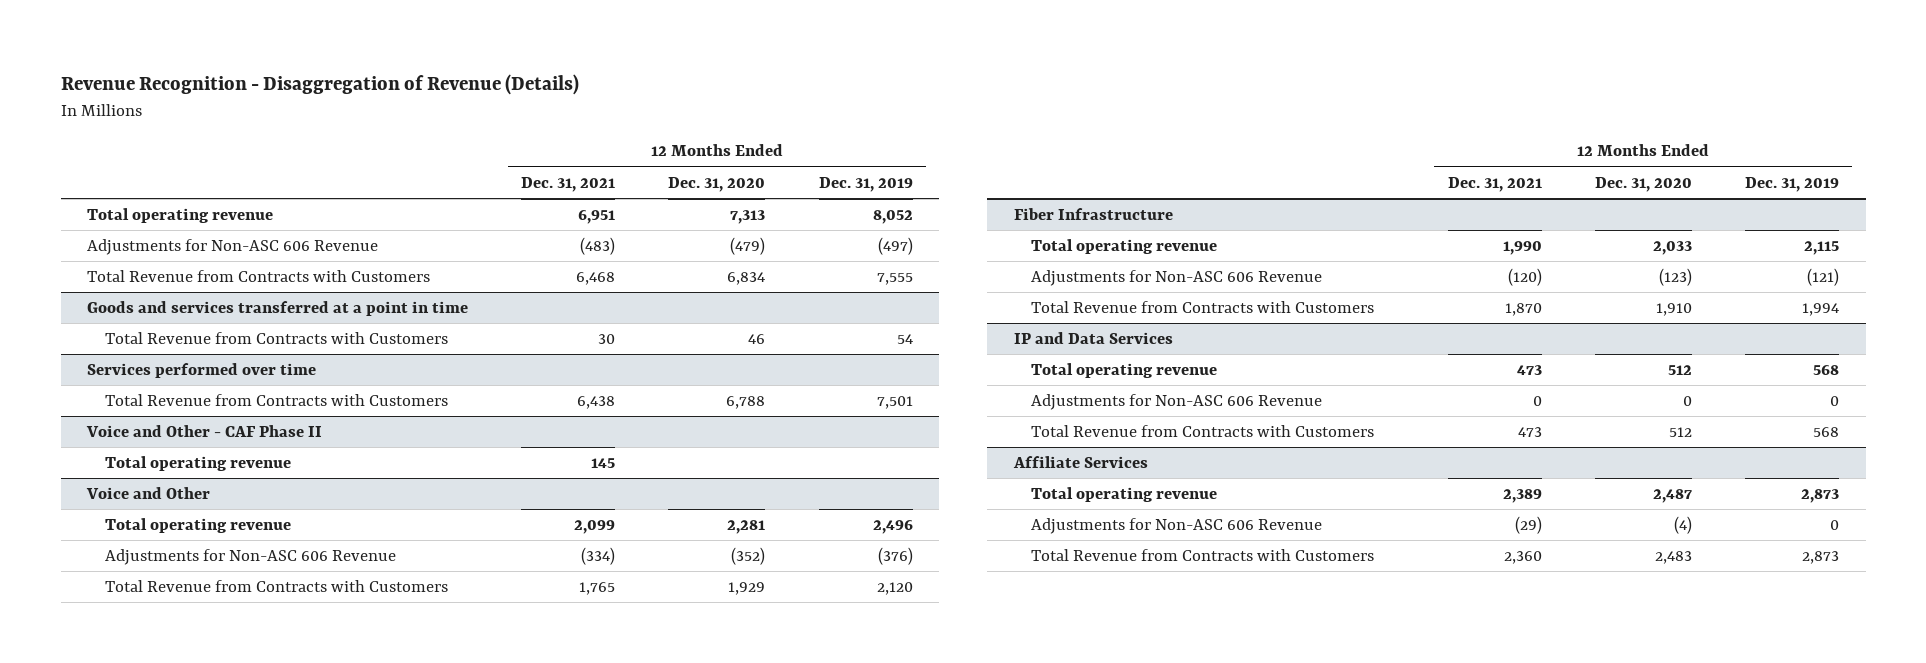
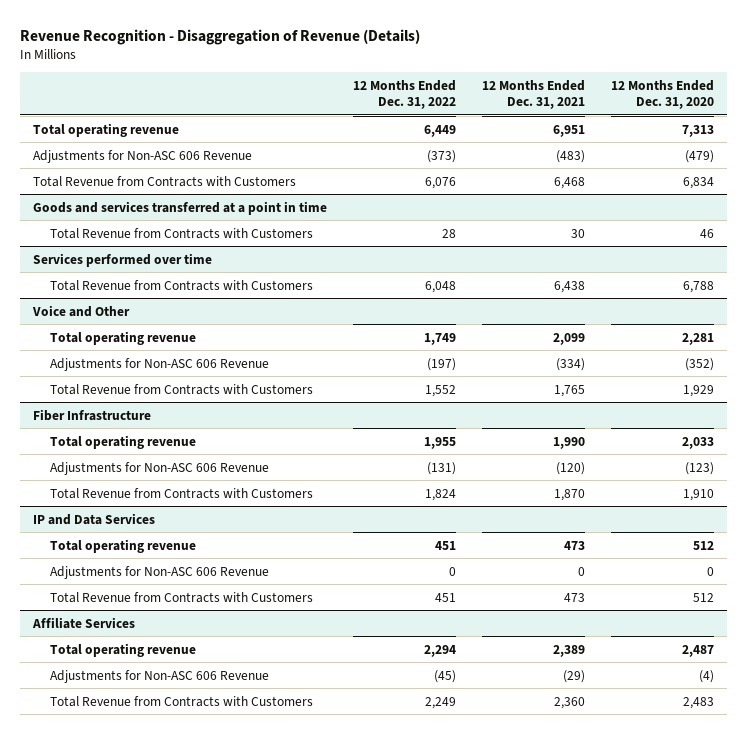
[818,176,913,192] Dec. 31, 2019 -> none
none -> [353,79,457,109] 12 Months Ended Dec. 31, 2022
[86,425,323,438] Voice and Other - CAF Phase II -> none
[104,456,291,472] Total operating revenue -> none

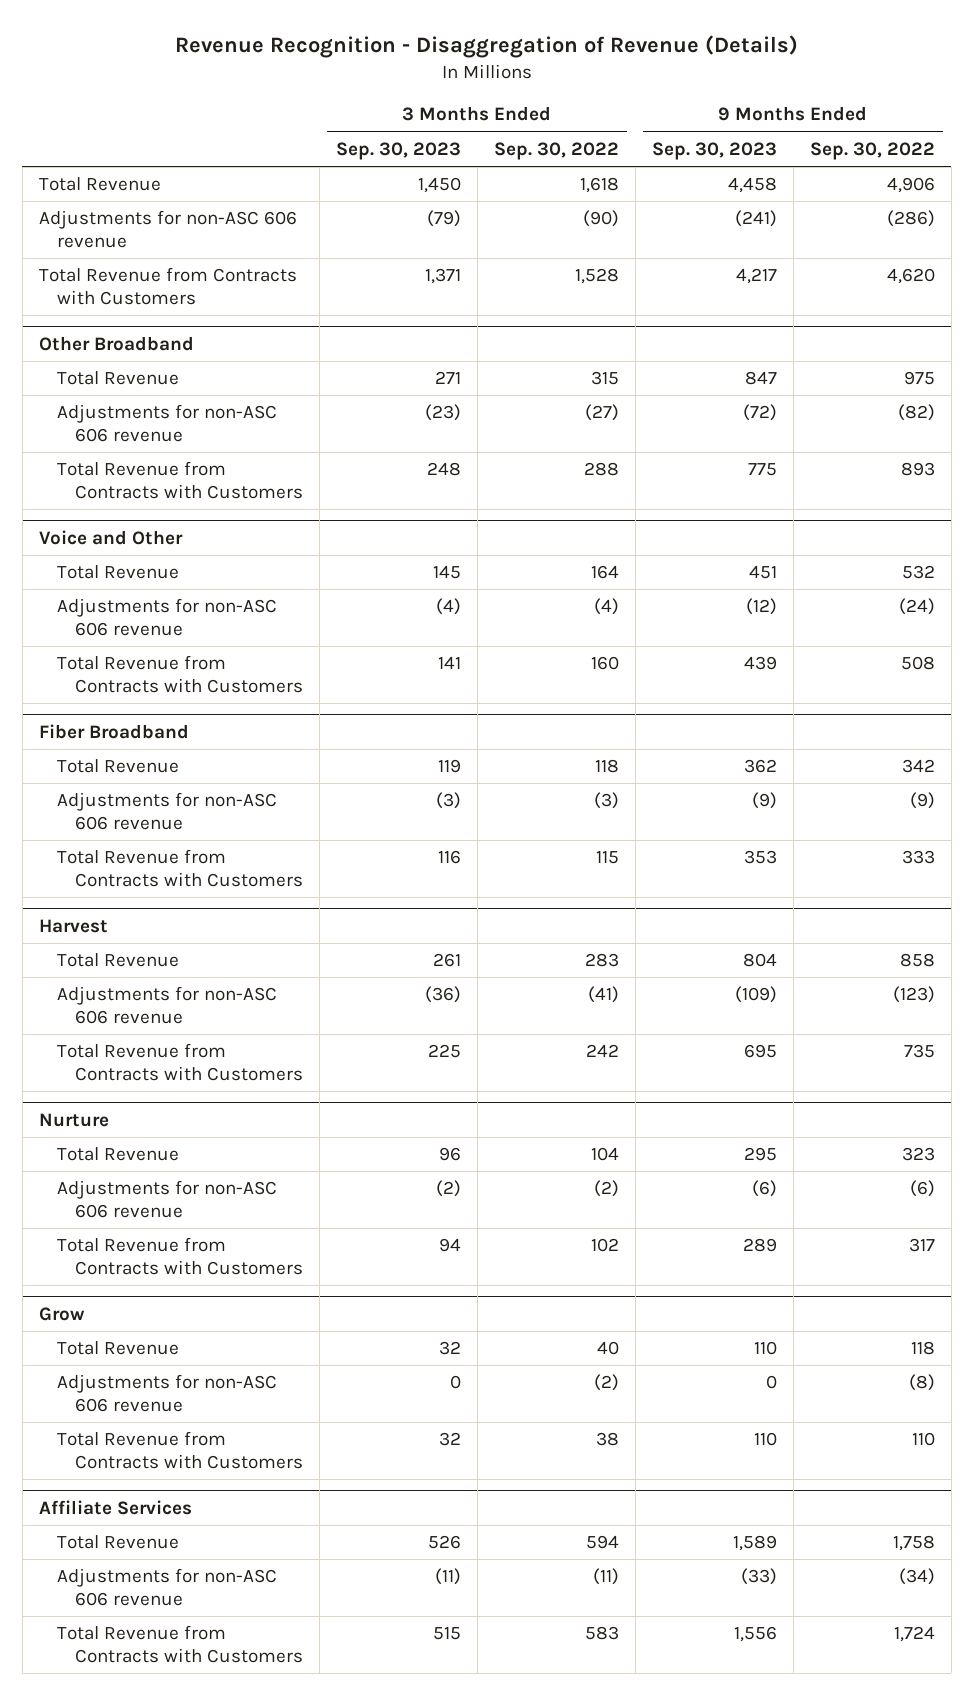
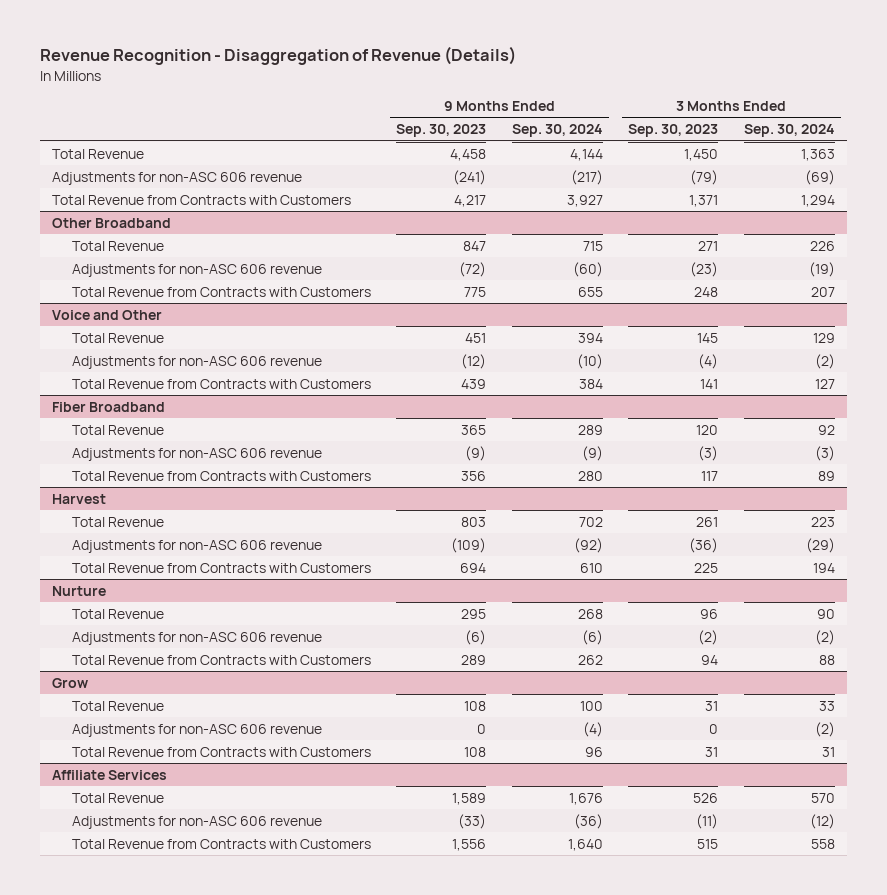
[493,141,619,160] Sep. 30, 2022 -> none
[809,141,935,160] Sep. 30, 2022 -> none
none -> [511,124,603,138] Sep. 30, 2024
none -> [743,124,835,138] Sep. 30, 2024
[437,759,461,774] 119 -> [696,424,719,435] 120
[743,759,777,774] 362 -> [461,424,487,435] 365
[437,850,461,865] 116 -> [701,470,719,481] 117
[743,850,777,865] 353 -> [461,470,487,481] 356
[742,953,777,968] 804 -> [461,516,487,527] 803
[743,1044,777,1059] 695 -> [460,562,487,573] 694
[438,1341,461,1356] 32 -> [705,700,719,711] 31
[753,1341,777,1356] 110 -> [464,700,487,711] 108
[438,1432,461,1447] 32 -> [705,746,719,757] 31
[753,1432,777,1447] 110 -> [464,746,487,757] 108

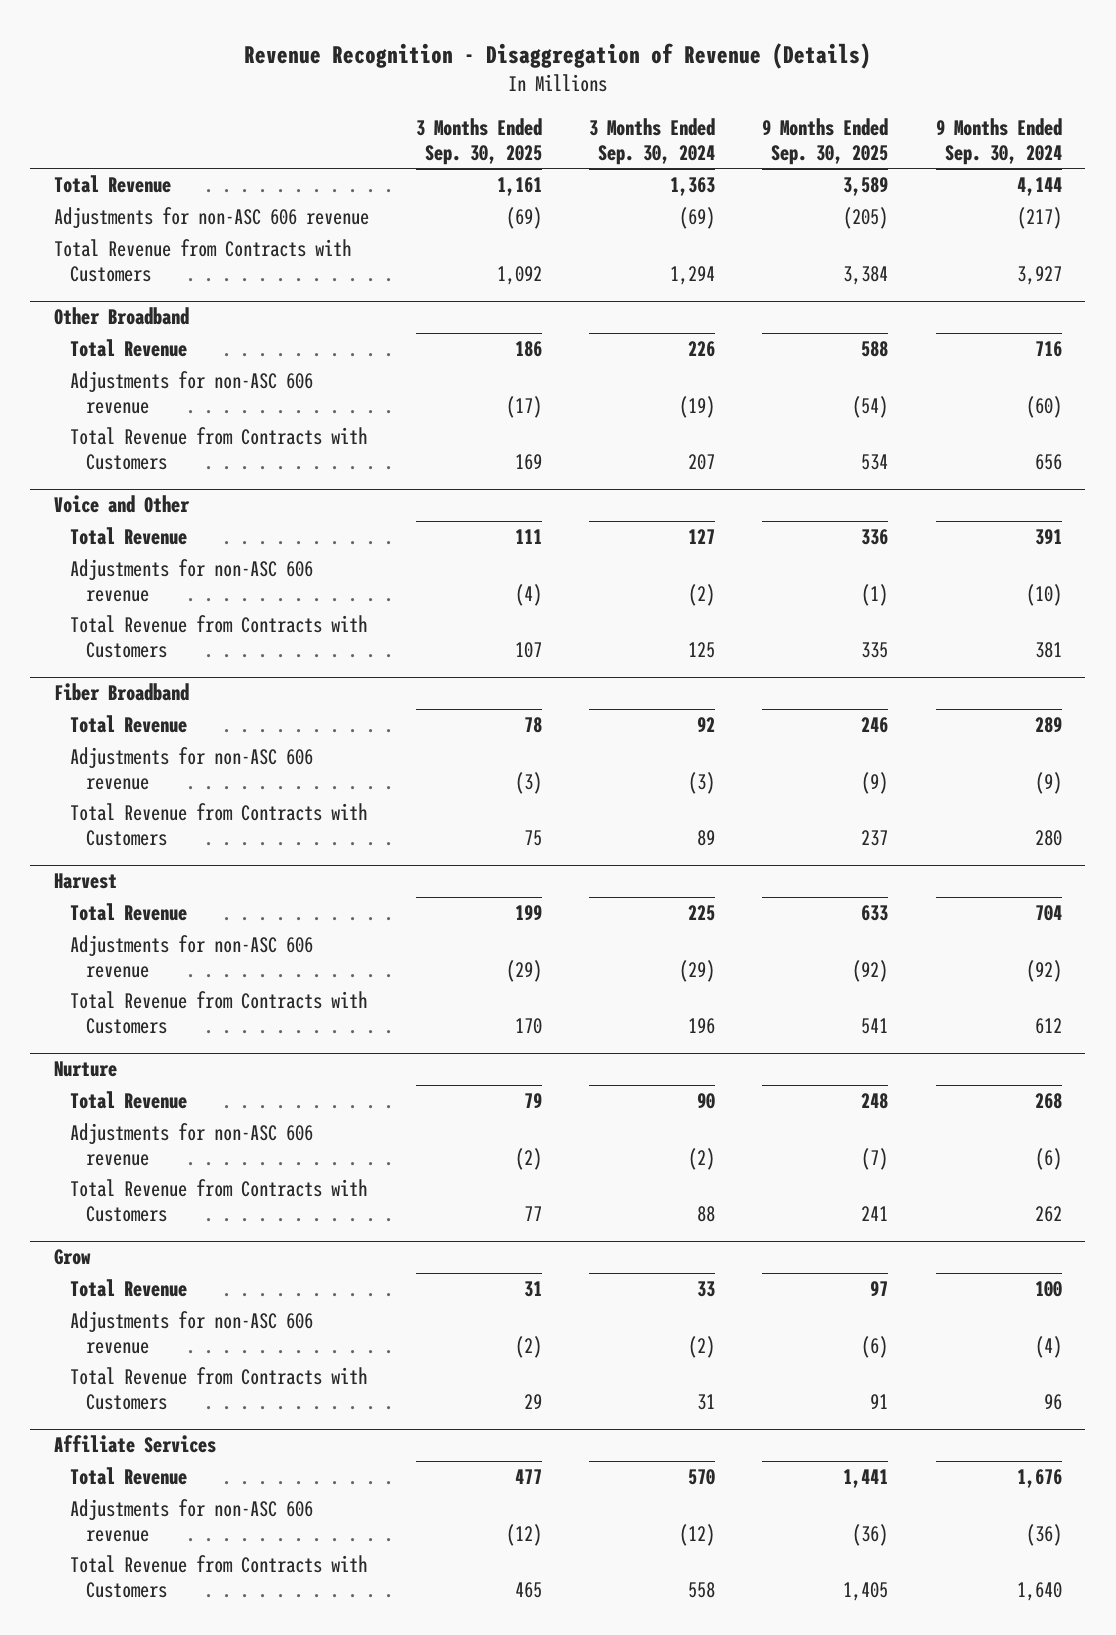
[396,124,487,138] Sep. 30, 2023 -> none
[628,124,719,138] Sep. 30, 2023 -> none
none -> [416,118,543,165] 3 Months Ended Sep. 30, 2025
none -> [762,118,889,165] 9 Months Ended Sep. 30, 2025
[582,240,603,251] 715 -> [1034,341,1062,358] 716
[577,286,603,297] 655 -> [1034,453,1062,470] 656
[577,332,603,343] 394 -> [1034,529,1062,546] 391
[812,332,835,343] 129 -> [688,529,716,545] 127
[578,378,603,389] 384 -> [1034,641,1062,658] 381
[814,378,835,389] 127 -> [688,641,716,658] 125
[578,516,603,527] 702 -> [1034,905,1062,922] 704
[810,516,835,527] 223 -> [688,905,716,922] 225
[579,562,603,573] 610 -> [1034,1017,1062,1034] 612
[812,562,835,573] 194 -> [688,1017,716,1034] 196

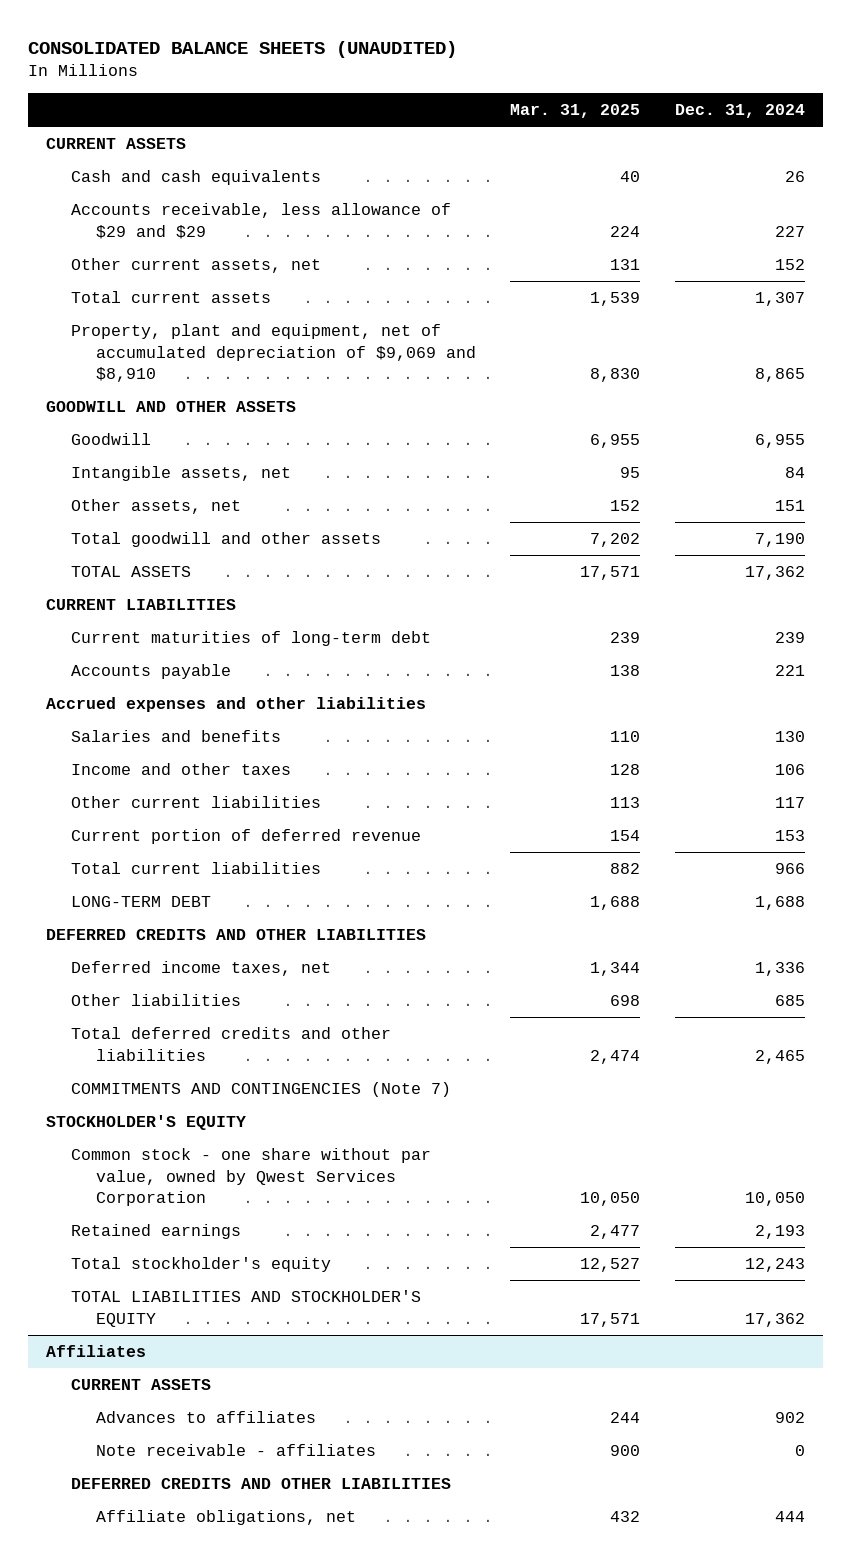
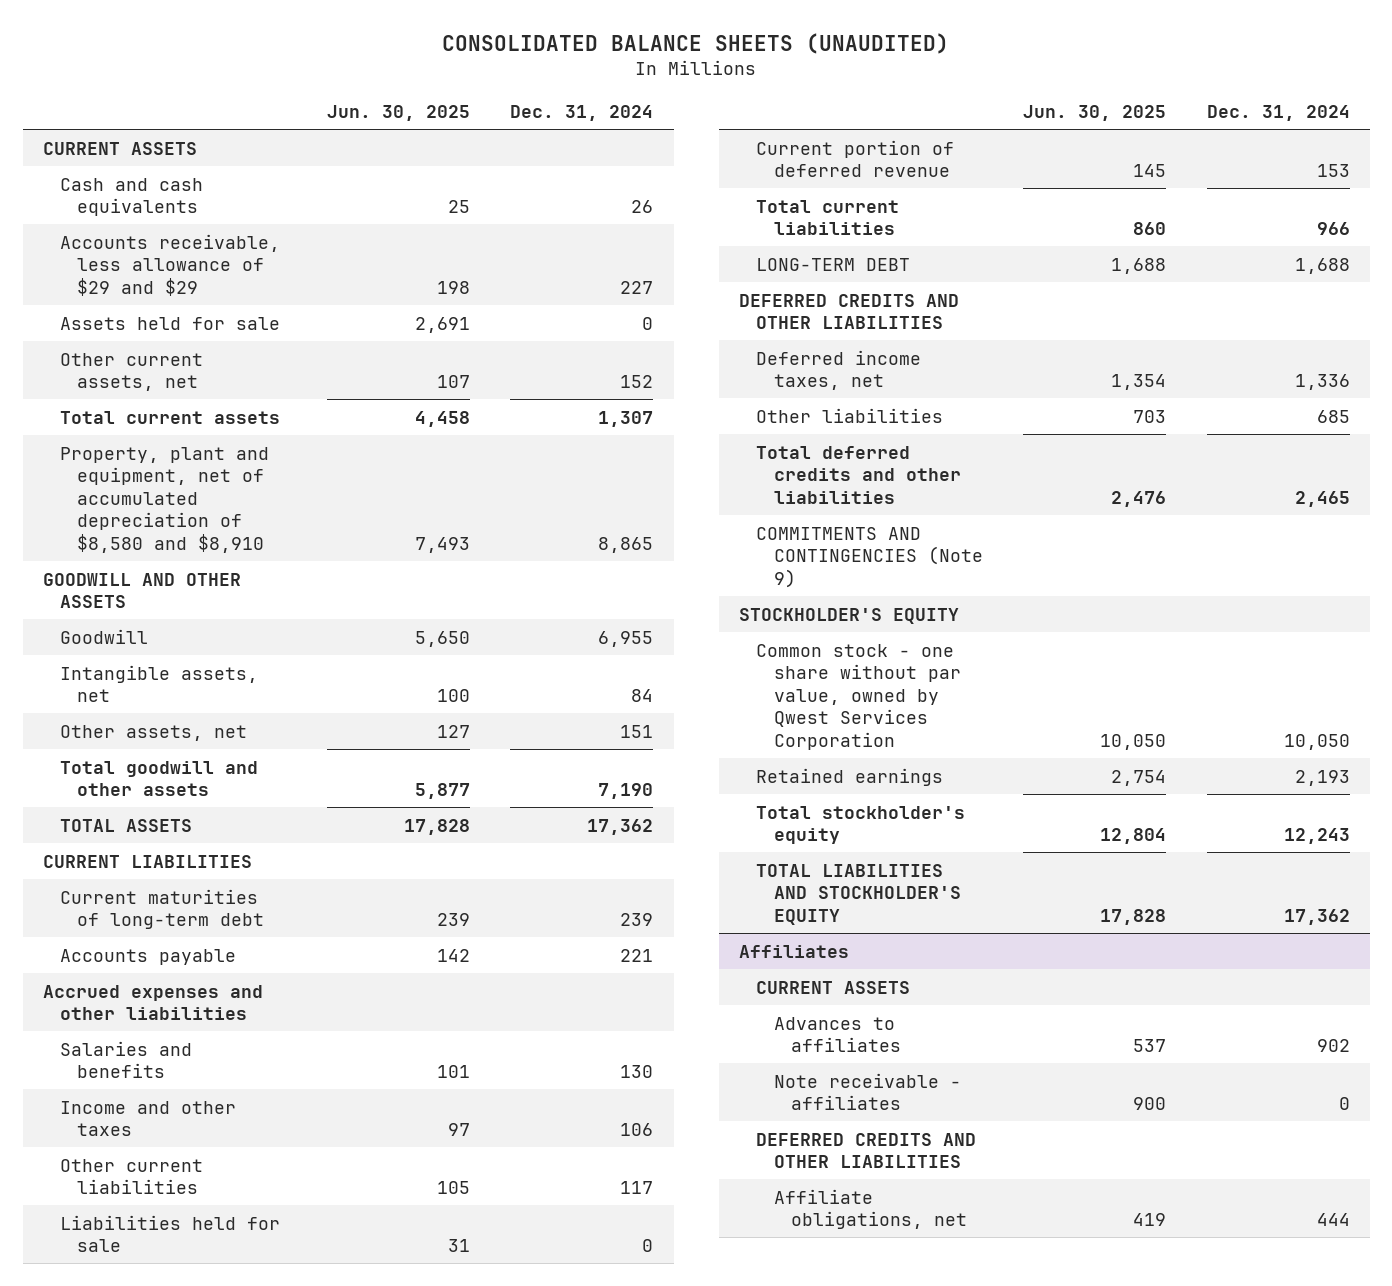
[510,104,641,119] Mar. 31, 2025 -> none
none -> [326,104,470,121] Jun. 30, 2025
none -> [60,316,281,330] Assets held for sale
[70,324,476,383] Property, plant and equipment, net of accumulated depreciation of $9,069 and $8,910 -> [60,446,270,553] Property, plant and equipment, net of accumulated depreciation of $8,580 and $8,910
none -> [60,1214,281,1253] Liabilities held for sale
[70,1082,451,1098] COMMITMENTS AND CONTINGENCIES (Note 7) -> [756,526,983,588] COMMITMENTS AND CONTINGENCIES (Note 9)

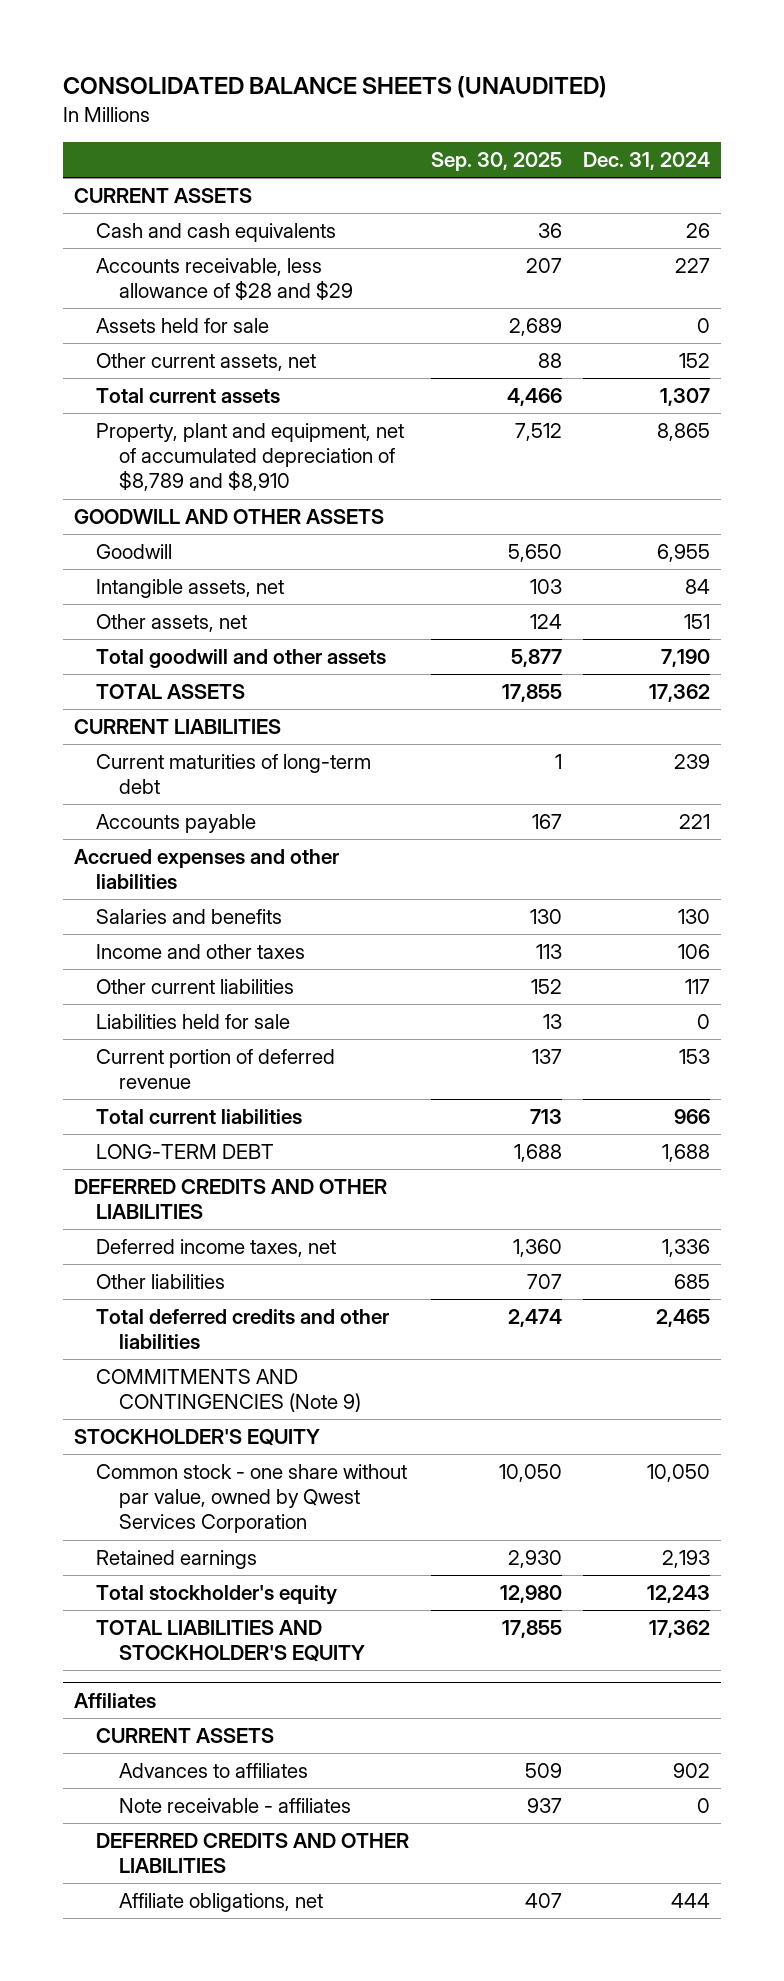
[326,104,470,121] Jun. 30, 2025 -> none
none -> [430,152,562,172] Sep. 30, 2025
[60,233,281,296] Accounts receivable, less allowance of $29 and $29 -> [96,258,353,302] Accounts receivable, less allowance of $28 and $29
[60,446,270,553] Property, plant and equipment, net of accumulated depreciation of $8,580 and $8,910 -> [96,423,405,492] Property, plant and equipment, net of accumulated depreciation of $8,789 and $8,910

